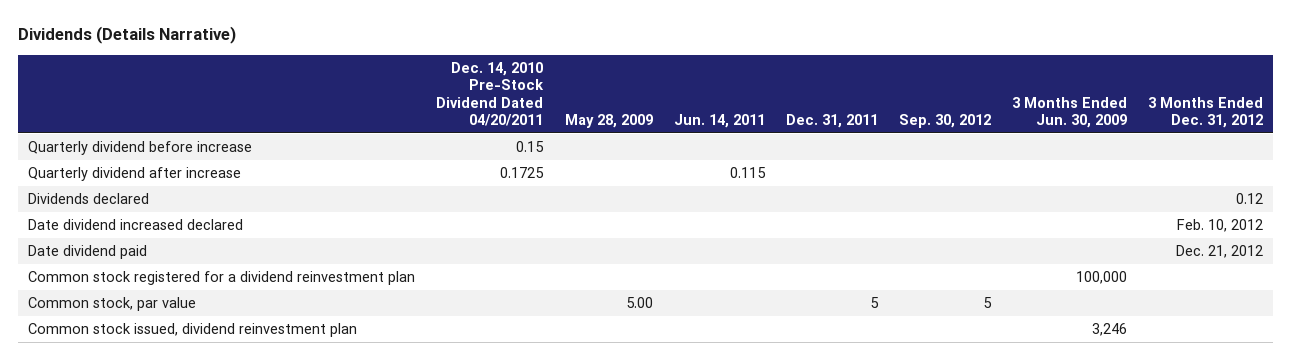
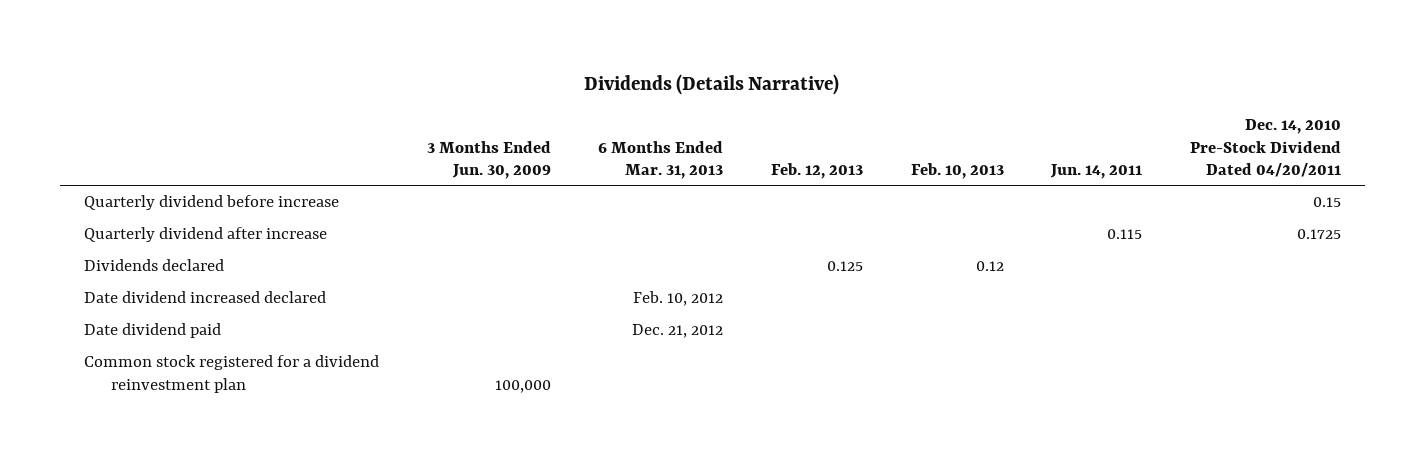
[564,114,653,129] May 28, 2009 -> none
[785,114,878,129] Dec. 31, 2011 -> none
[898,114,991,129] Sep. 30, 2012 -> none
[1147,96,1263,129] 3 Months Ended Dec. 31, 2012 -> none
none -> [598,140,724,180] 6 Months Ended Mar. 31, 2013
none -> [770,163,863,180] Feb. 12, 2013
none -> [910,163,1004,180] Feb. 10, 2013
[28,297,197,312] Common stock, par value -> none
[28,323,358,338] Common stock issued, dividend reinvestment plan -> none

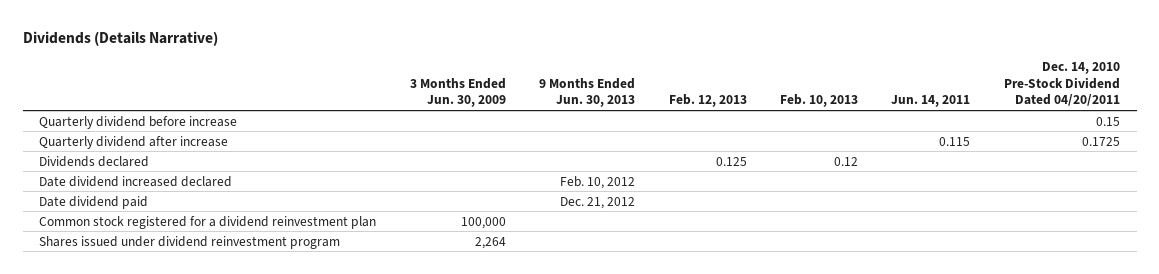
[598,140,724,180] 6 Months Ended Mar. 31, 2013 -> none
none -> [539,77,636,108] 9 Months Ended Jun. 30, 2013
none -> [39,235,341,249] Shares issued under dividend reinvestment program

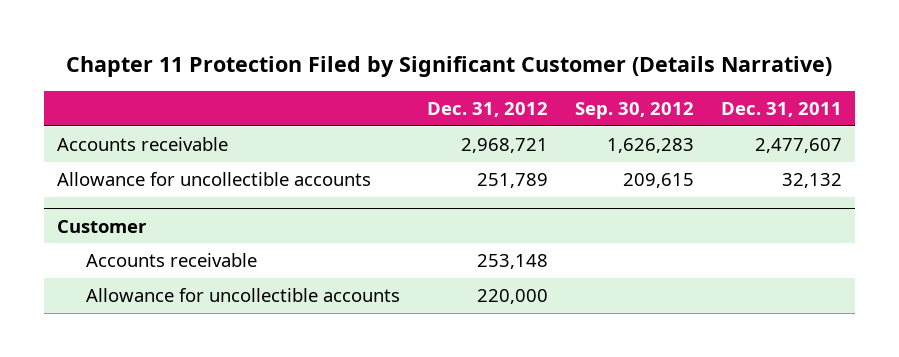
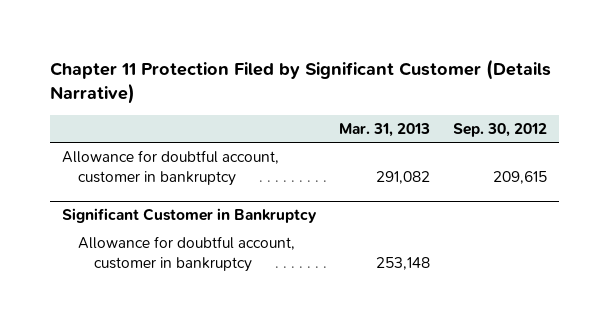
[426,102,548,118] Dec. 31, 2012 -> none
[720,102,842,118] Dec. 31, 2011 -> none
none -> [338,122,430,137] Mar. 31, 2013
[57,137,229,152] Accounts receivable -> none
[85,253,257,268] Accounts receivable -> none
[57,172,372,187] Allowance for uncollectible accounts -> [61,150,279,187] Allowance for doubtful account, customer in bankruptcy
[57,219,148,233] Customer -> [61,208,317,224] Significant Customer in Bankruptcy
[85,288,400,303] Allowance for uncollectible accounts -> [77,236,295,273] Allowance for doubtful account, customer in bankruptcy

